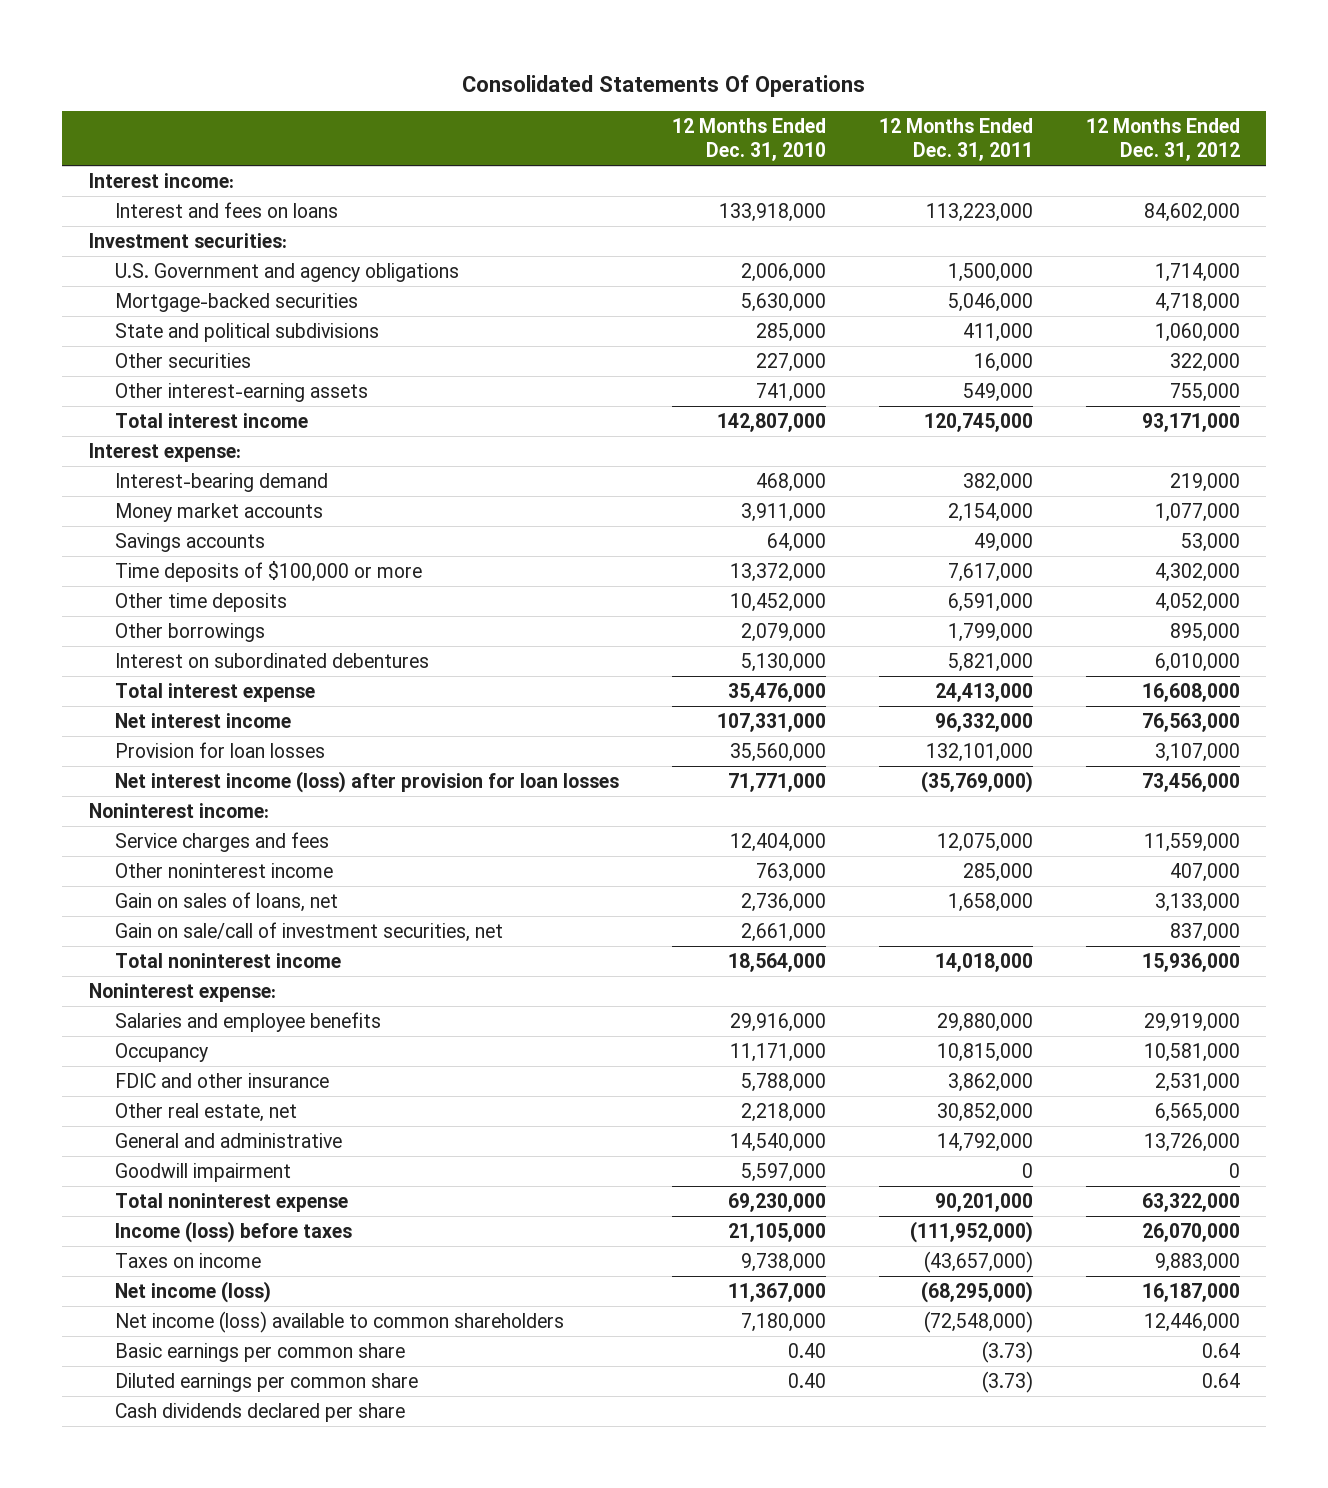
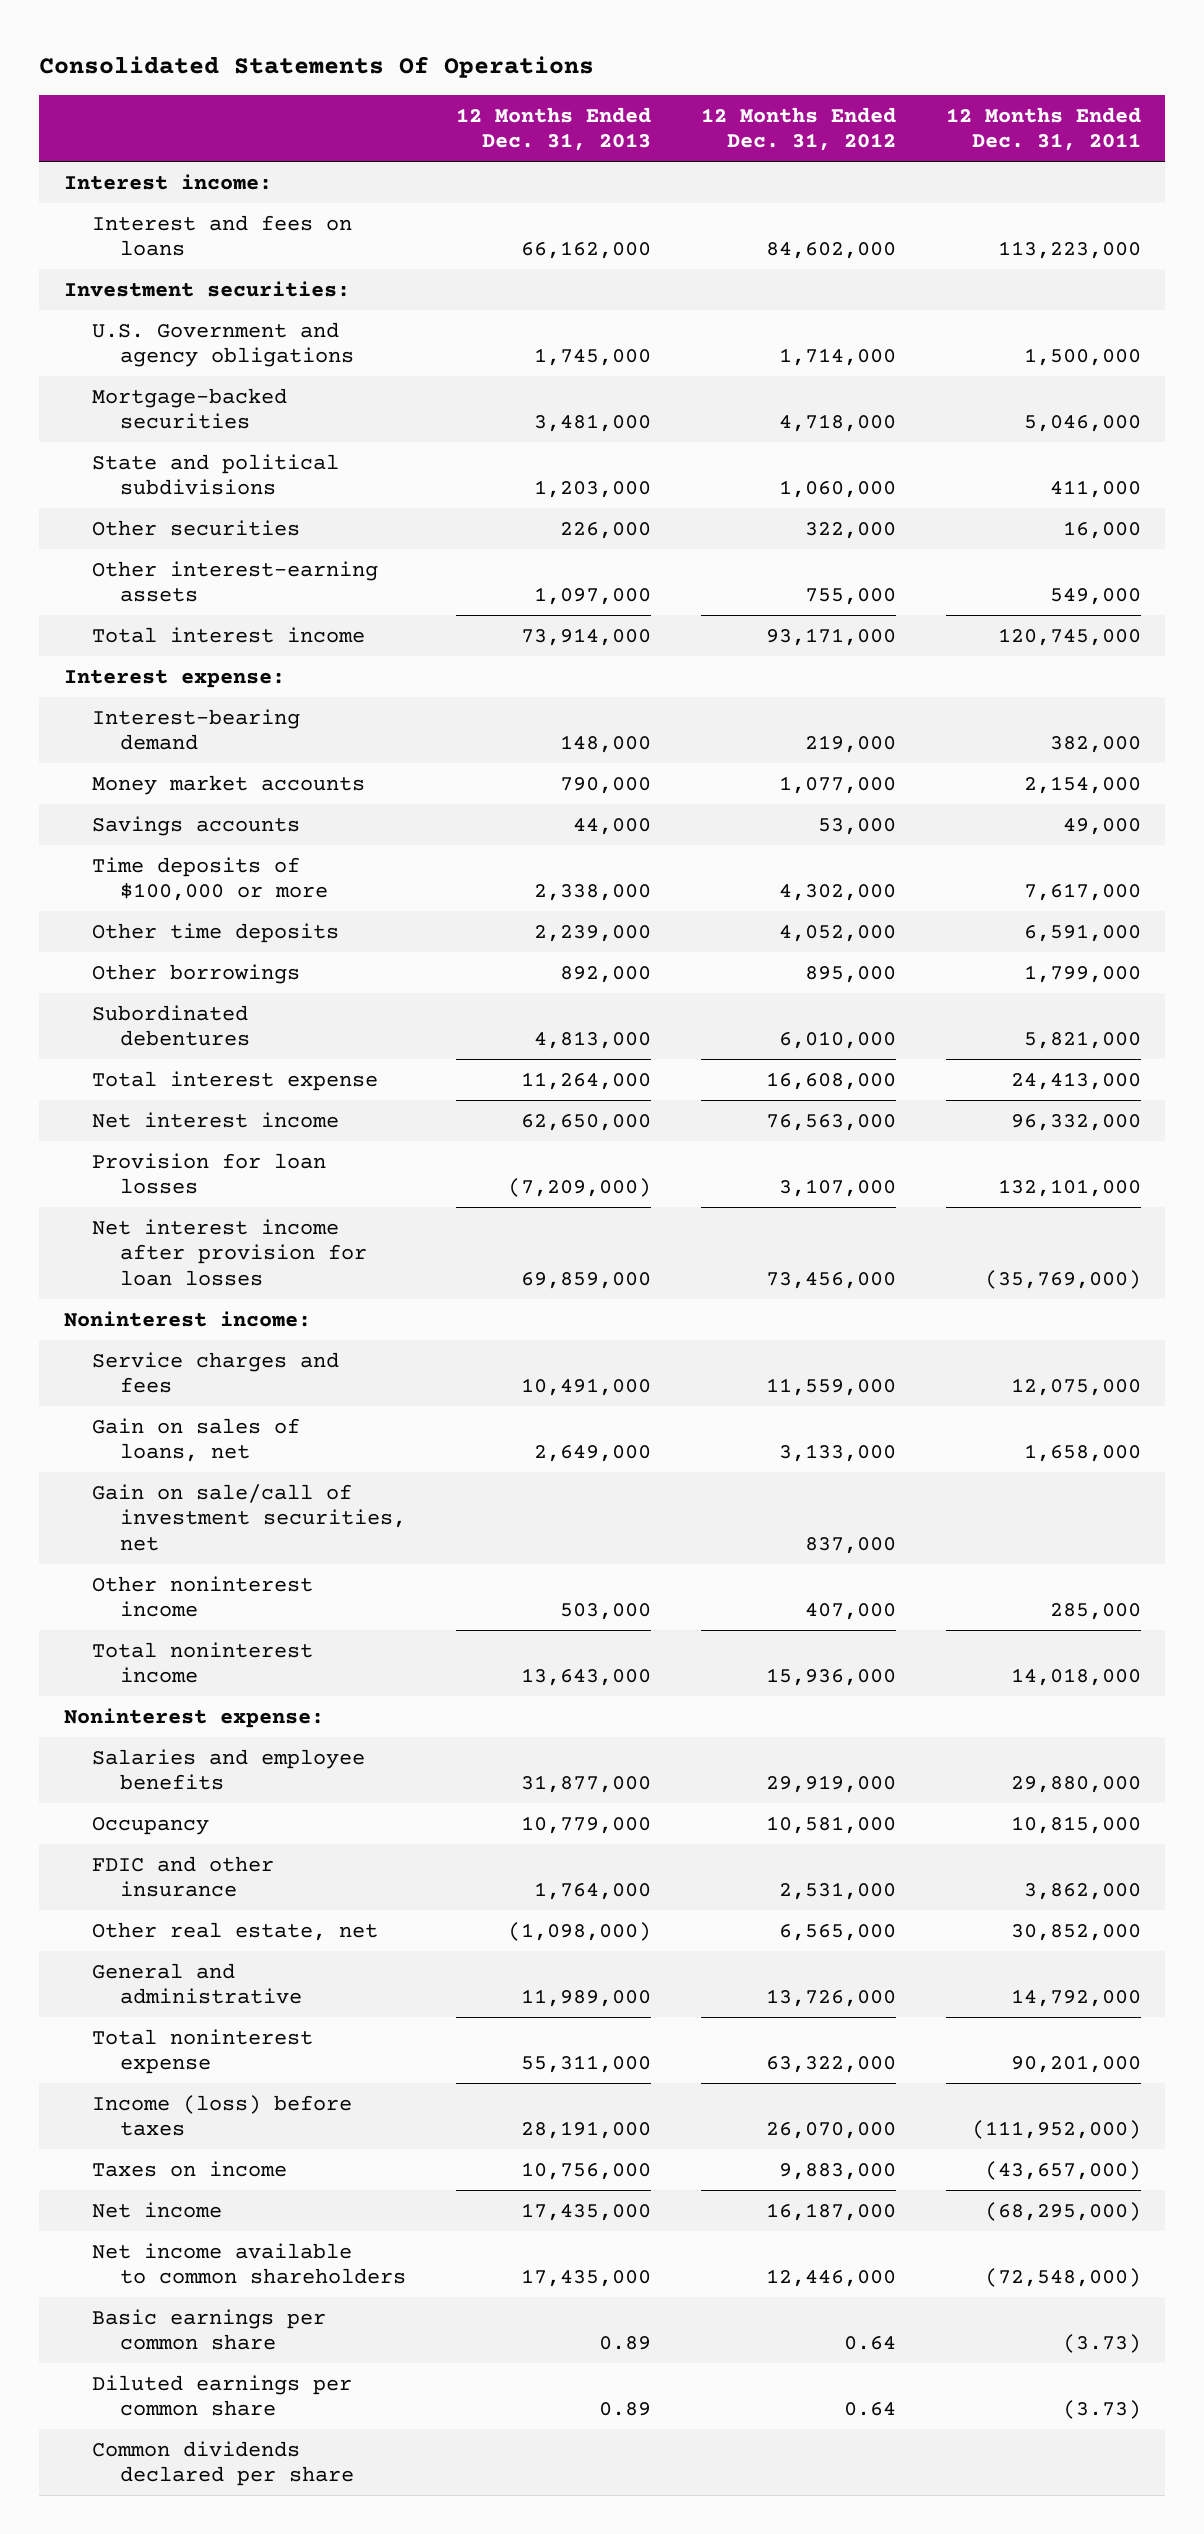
[671,117,826,162] 12 Months Ended Dec. 31, 2010 -> none
none -> [456,106,652,151] 12 Months Ended Dec. 31, 2013
[114,652,429,668] Interest on subordinated debentures -> [92,1004,251,1047] Subordinated debentures
[114,770,619,793] Net interest income (loss) after provision for loan losses -> [92,1218,368,1286] Net interest income after provision for loan losses
[114,862,333,878] Other noninterest income -> [92,1575,314,1618] Other noninterest income
[114,1162,291,1182] Goodwill impairment -> none
[114,1280,271,1303] Net income (loss) -> [92,2201,223,2218] Net income
[114,1310,564,1333] Net income (loss) available to common shareholders -> [92,2242,407,2285] Net income available to common shareholders
[114,1402,405,1422] Cash dividends declared per share -> [92,2440,355,2487] Common dividends declared per share

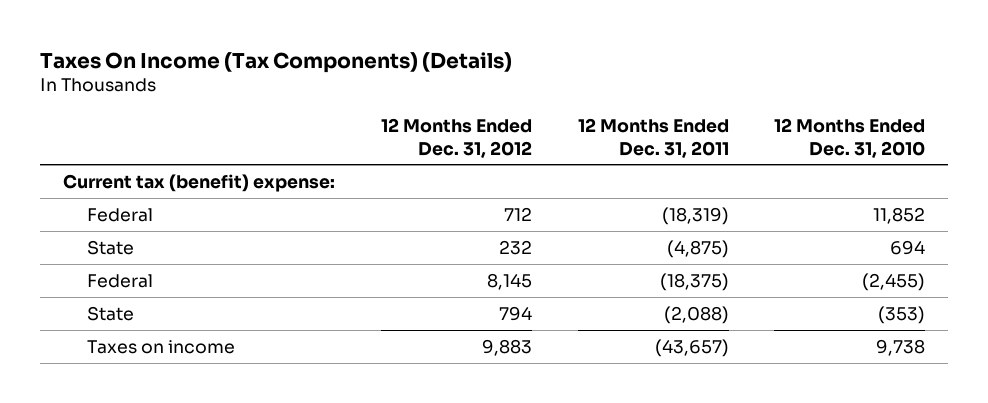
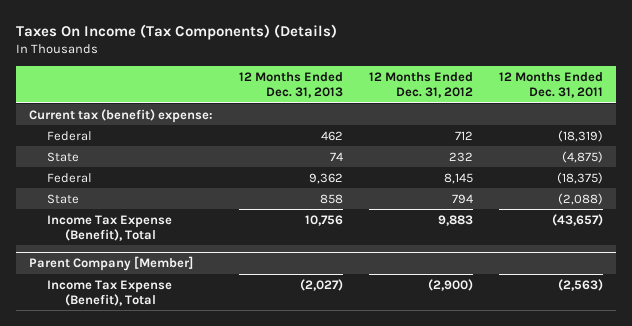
[774,117,926,158] 12 Months Ended Dec. 31, 2010 -> none
none -> [238,72,343,99] 12 Months Ended Dec. 31, 2013
[86,339,235,354] Taxes on income -> [46,214,172,241] Income Tax Expense (Benefit), Total
none -> [28,256,193,272] Parent Company [Member]
none -> [46,279,172,306] Income Tax Expense (Benefit), Total

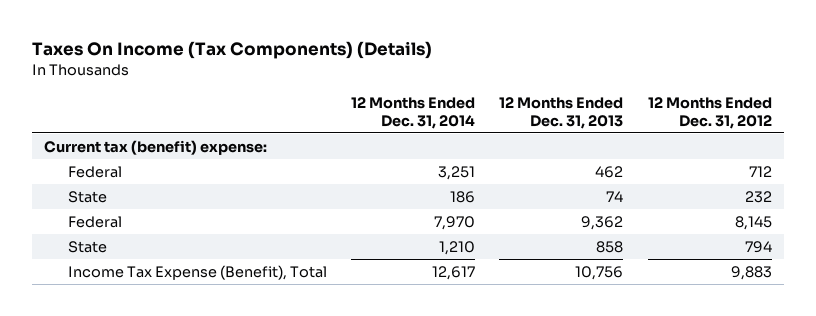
[499,72,604,99] 12 Months Ended Dec. 31, 2011 -> none
none -> [350,96,475,129] 12 Months Ended Dec. 31, 2014
[28,256,193,272] Parent Company [Member] -> none
[46,279,172,306] Income Tax Expense (Benefit), Total -> none

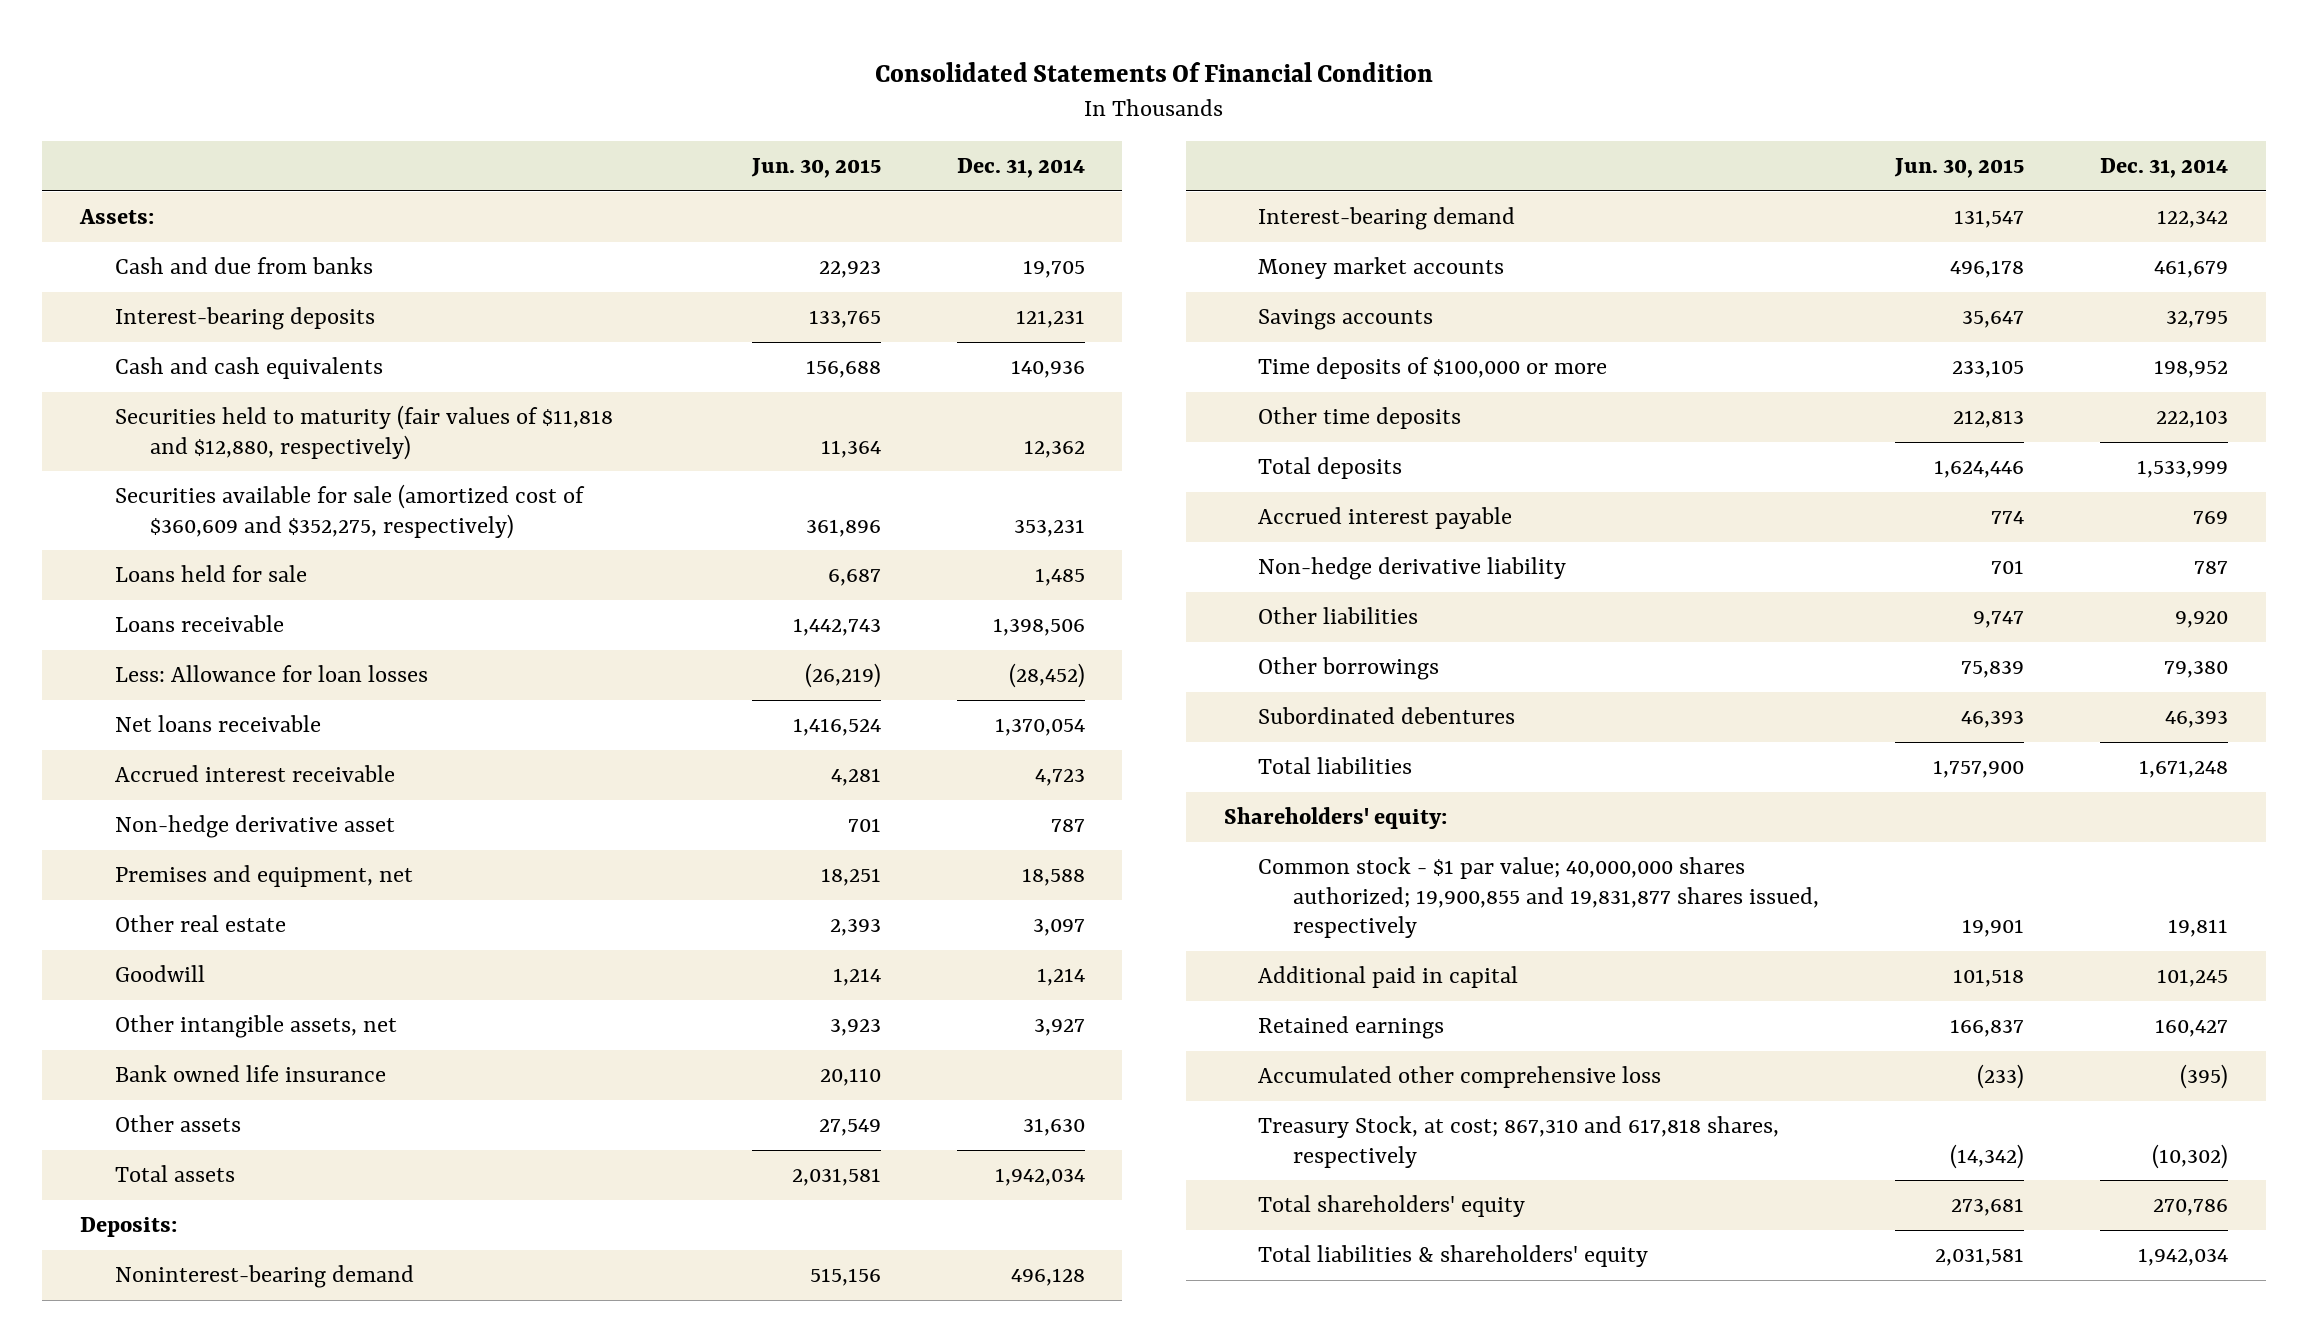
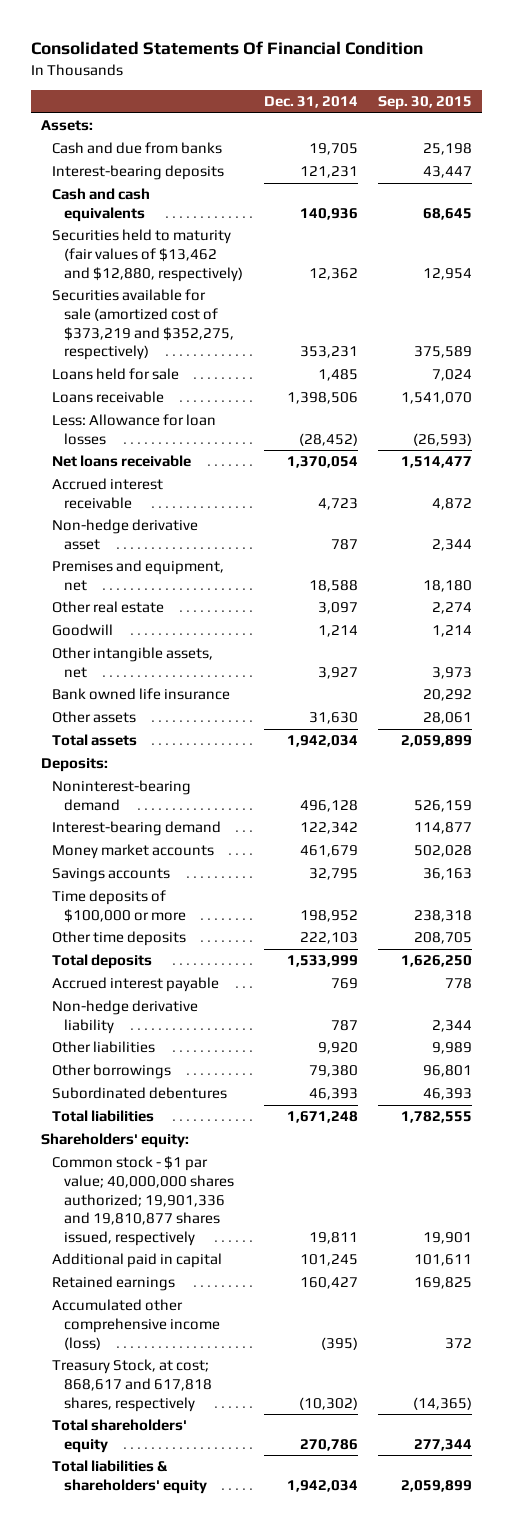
[750,158,881,179] Jun. 30, 2015 -> none
none -> [378,96,473,111] Sep. 30, 2015
[115,405,614,460] Securities held to maturity (fair values of $11,818 and $12,880, respectively) -> [52,229,243,282] Securities held to maturity (fair values of $13,462 and $12,880, respectively)
[115,484,586,539] Securities available for sale (amortized cost of $360,609 and $352,275, respectively) -> [52,289,234,361] Securities available for sale (amortized cost of $373,219 and $352,275, respectively)
[1258,857,1820,939] Common stock - $1 par value; 40,000,000 shares authorized; 19,900,855 and 19,831,877 shares issued, respectively -> [52,1156,234,1246] Common stock - $1 par value; 40,000,000 shares authorized; 19,901,336 and 19,810,877 shares issued, respectively
[1258,1066,1662,1089] Accumulated other comprehensive loss -> [52,1299,220,1350] Accumulated other comprehensive income (loss)
[1258,1116,1780,1168] Treasury Stock, at cost; 867,310 and 617,818 shares, respectively -> [52,1359,212,1412] Treasury Stock, at cost; 868,617 and 617,818 shares, respectively

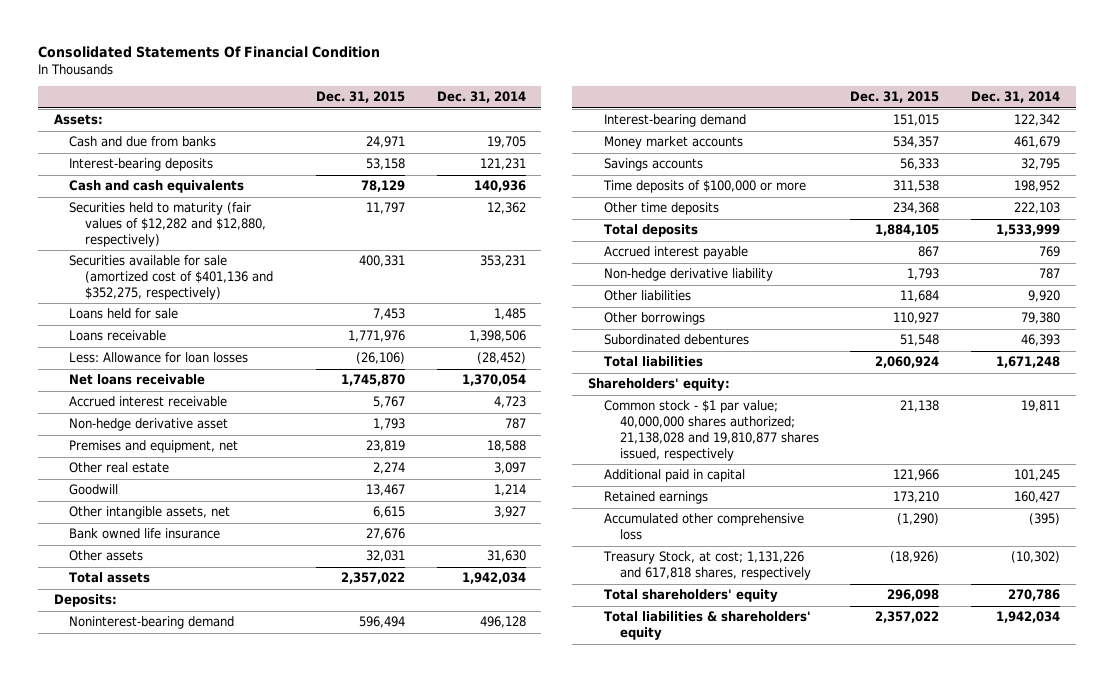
[378,96,473,111] Sep. 30, 2015 -> none
none -> [315,91,405,104] Dec. 31, 2015
[52,229,243,282] Securities held to maturity (fair values of $13,462 and $12,880, respectively) -> [69,202,267,247] Securities held to maturity (fair values of $12,282 and $12,880, respectively)
[52,289,234,361] Securities available for sale (amortized cost of $373,219 and $352,275, respectively) -> [69,255,274,300] Securities available for sale (amortized cost of $401,136 and $352,275, respectively)
[52,1156,234,1246] Common stock - $1 par value; 40,000,000 shares authorized; 19,901,336 and 19,810,877 shares issued, respectively -> [603,400,819,461] Common stock - $1 par value; 40,000,000 shares authorized; 21,138,028 and 19,810,877 shares issued, respectively
[52,1299,220,1350] Accumulated other comprehensive income (loss) -> [603,513,804,541] Accumulated other comprehensive loss
[52,1359,212,1412] Treasury Stock, at cost; 868,617 and 617,818 shares, respectively -> [602,551,811,581] Treasury Stock, at cost; 1,131,226 and 617,818 shares, respectively

